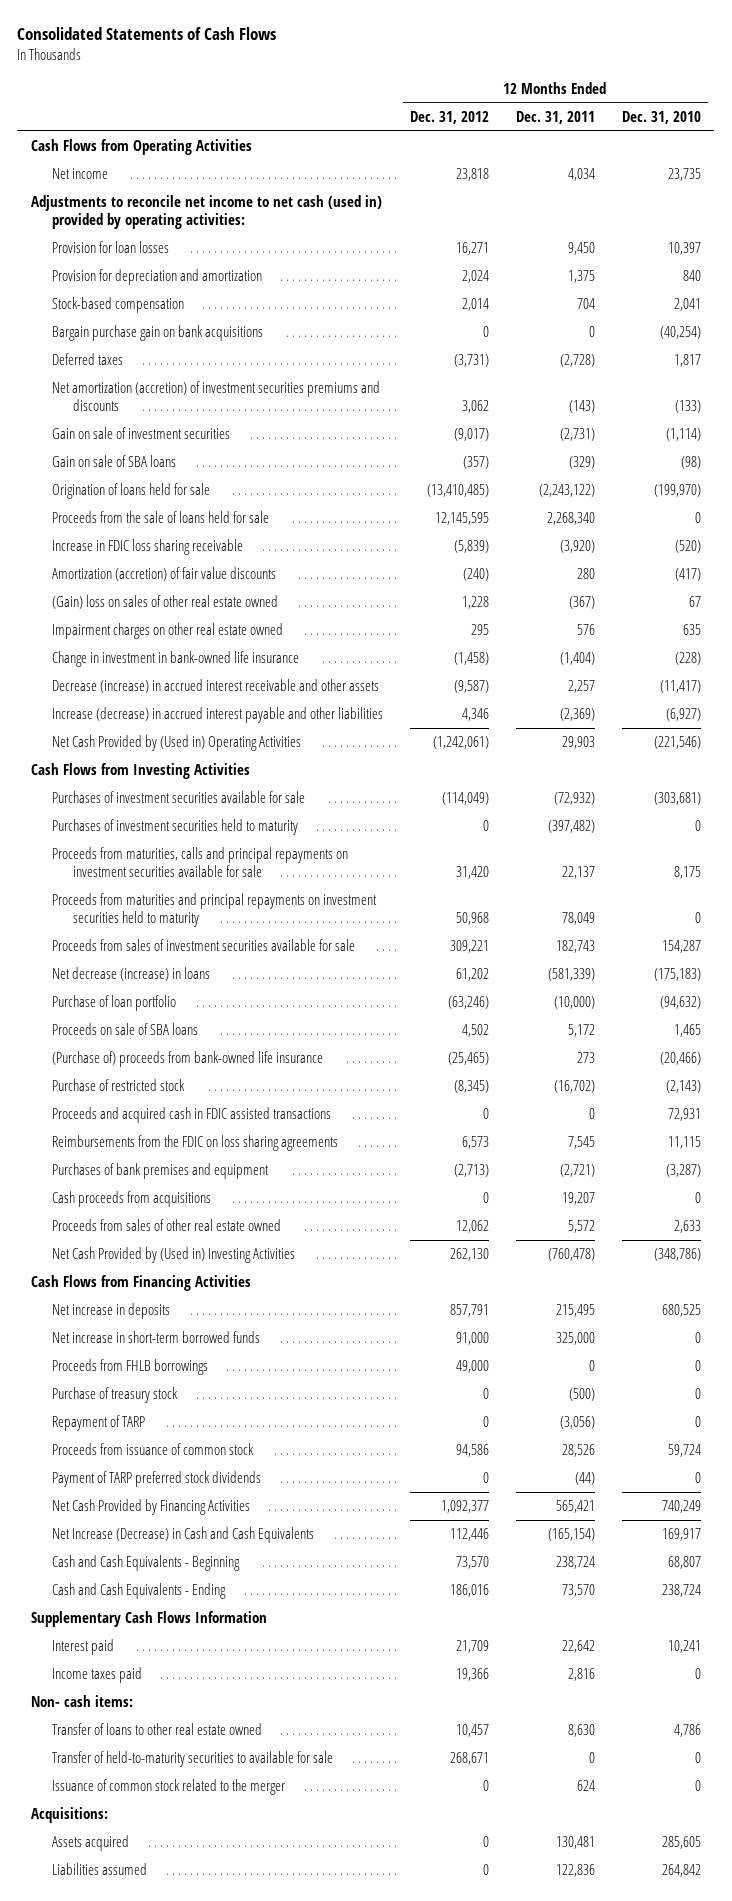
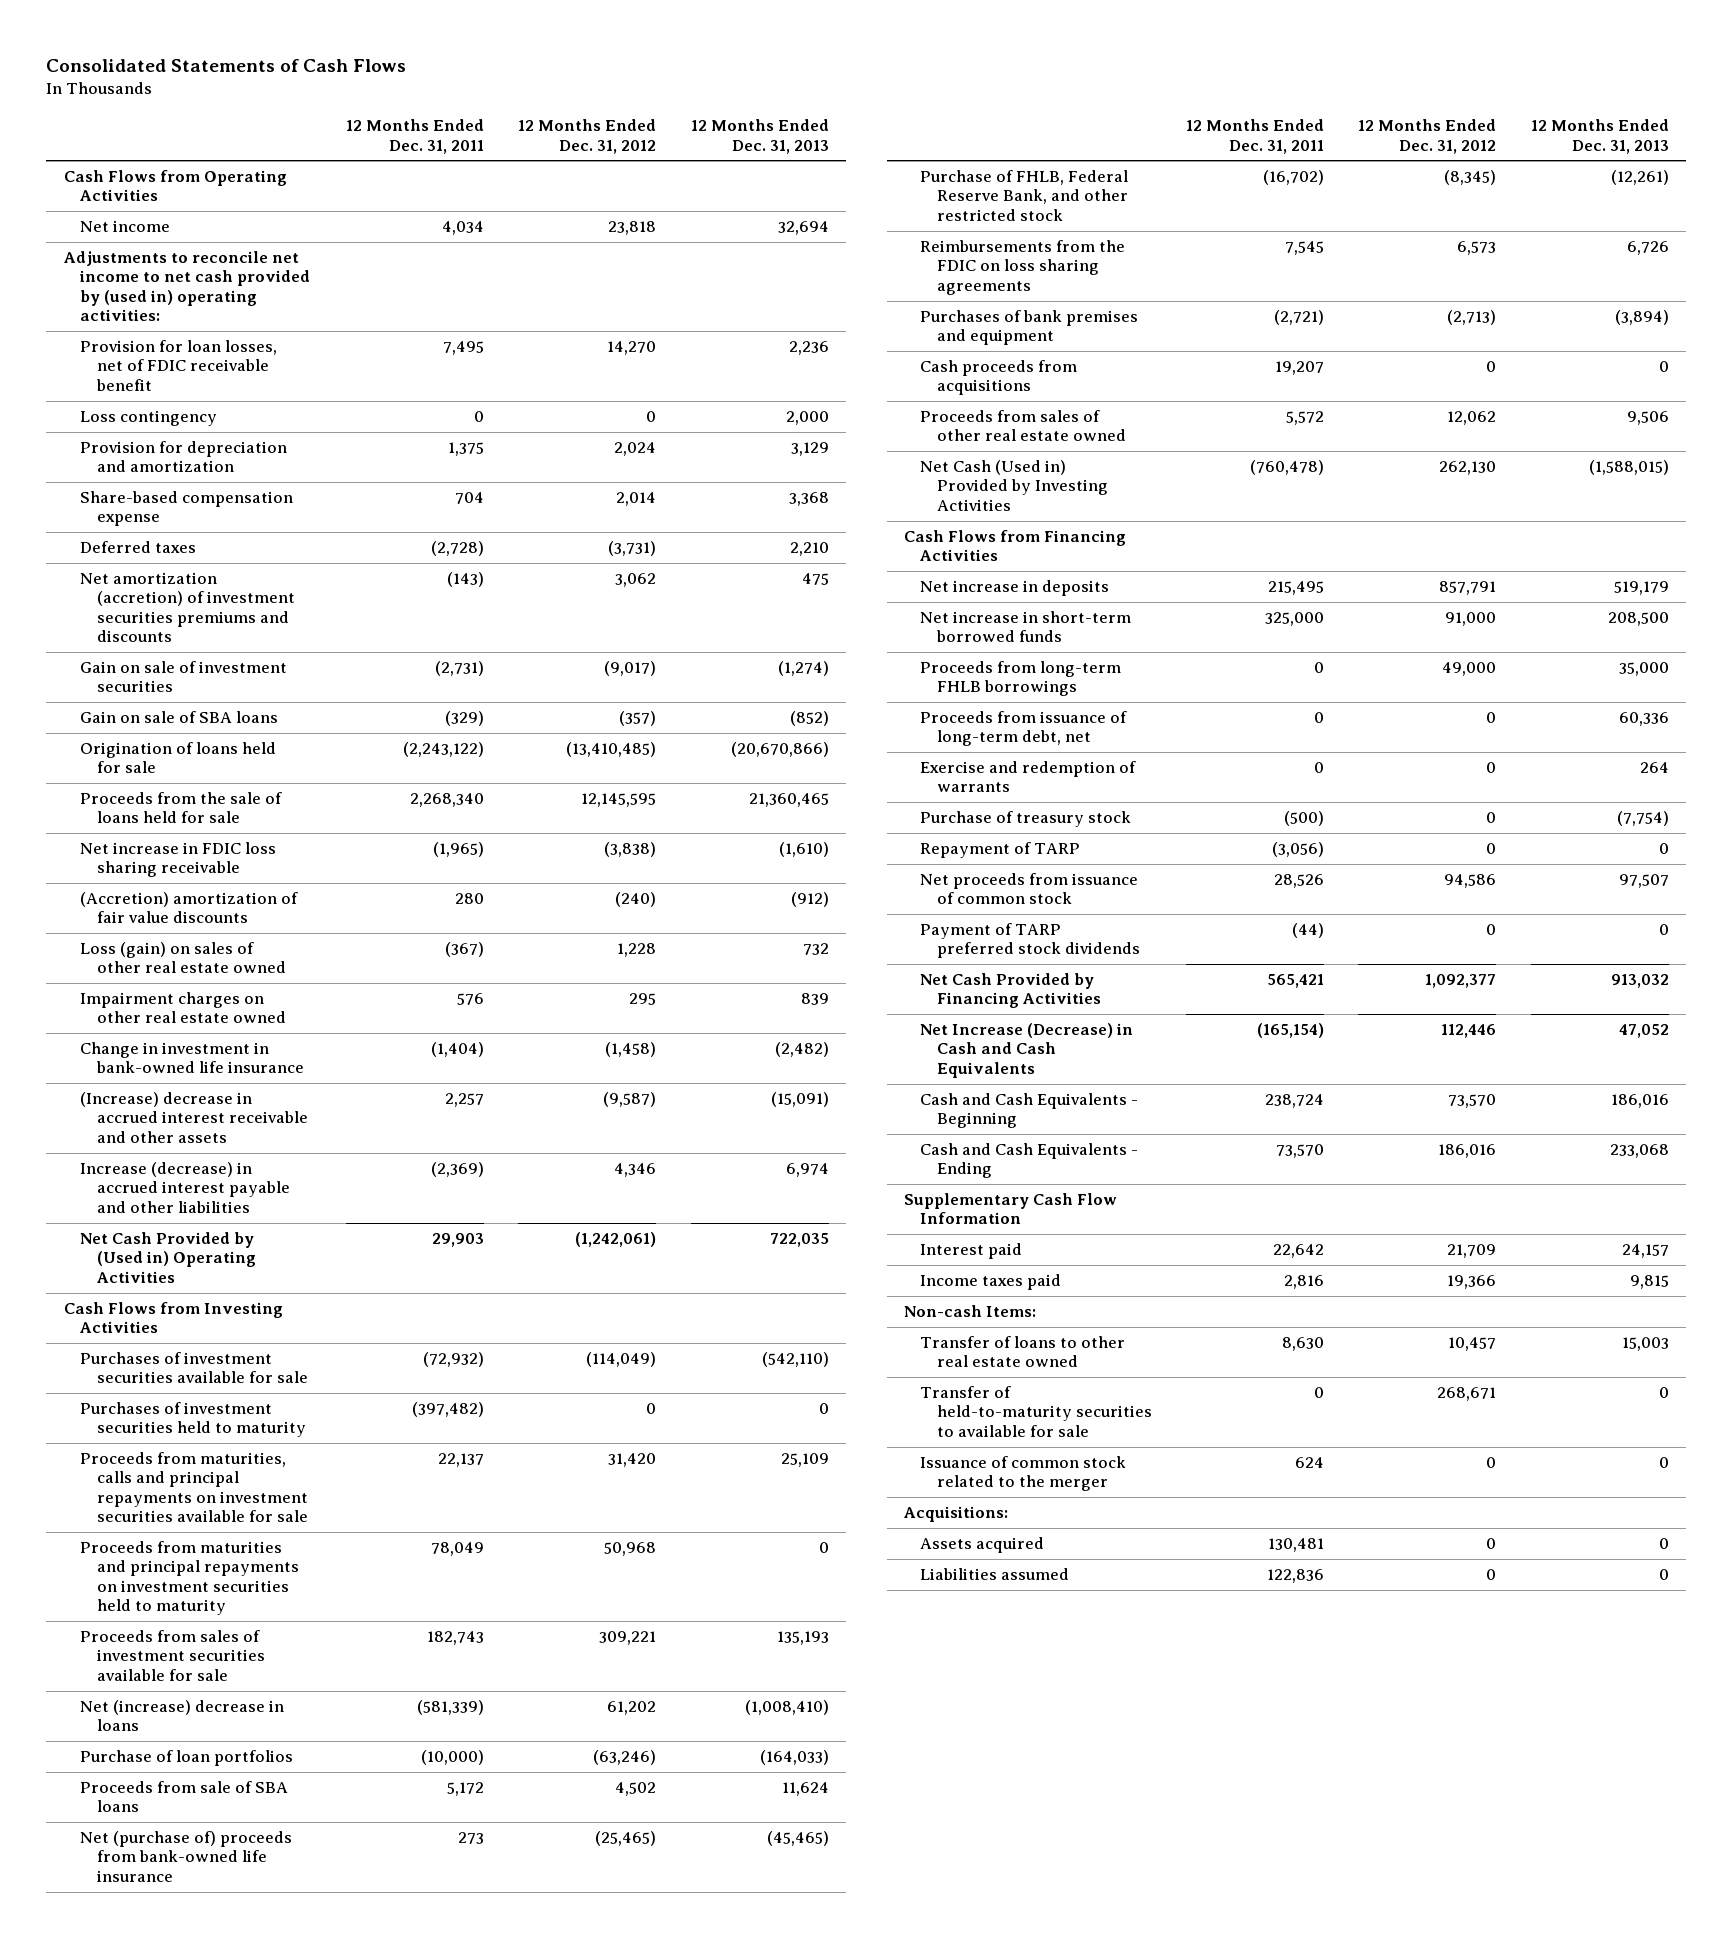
[621,110,701,124] Dec. 31, 2010 -> none
none -> [690,119,829,154] 12 Months Ended Dec. 31, 2013
[30,195,382,229] Adjustments to reconcile net income to net cash (used in) provided by operating activities: -> [63,250,311,322] Adjustments to reconcile net income to net cash provided by (used in) operating activities:
[52,241,170,254] Provision for loan losses -> [80,339,278,391] Provision for loan losses, net of FDIC receivable benefit
[456,242,490,256] 16,271 -> [607,340,657,355] 14,270
[567,242,595,256] 9,450 -> [443,340,485,355] 7,495
none -> [80,409,218,426] Loss contingency
[52,325,264,342] Bargain purchase gain on bank acquisitions -> none
[52,297,185,314] Stock-based compensation -> [80,490,294,527] Share-based compensation expense
[52,539,244,556] Increase in FDIC loss sharing receivable -> [80,841,277,878] Net increase in FDIC loss sharing receivable
[454,540,490,554] (5,839) -> [604,841,657,857] (3,838)
[559,540,595,554] (3,920) -> [433,841,485,857] (1,965)
[52,567,277,582] Amortization (accretion) of fair value discounts -> [80,891,299,924] (Accretion) amortization of fair value discounts
[52,595,279,610] (Gain) loss on sales of other real estate owned -> [80,941,286,974] Loss (gain) on sales of other real estate owned
[52,679,380,694] Decrease (increase) in accrued interest receivable and other assets -> [80,1091,308,1143] (Increase) decrease in accrued interest receivable and other assets
[52,1107,332,1124] Proceeds and acquired cash in FDIC assisted transactions -> none
[52,967,211,982] Net decrease (increase) in loans -> [80,1699,285,1732] Net (increase) decrease in loans
[52,995,177,1012] Purchase of loan portfolio -> [80,1749,294,1766] Purchase of loan portfolios
[52,1023,199,1036] Proceeds on sale of SBA loans -> [80,1780,289,1813] Proceeds from sale of SBA loans
[52,1051,324,1068] (Purchase of) proceeds from bank-owned life insurance -> [80,1830,293,1882] Net (purchase of) proceeds from bank-owned life insurance
[52,1079,186,1092] Purchase of restricted stock -> [920,169,1129,221] Purchase of FHLB, Federal Reserve Bank, and other restricted stock
[52,1247,296,1264] Net Cash Provided by (Used in) Investing Activities -> [920,459,1109,511] Net Cash (Used in) Provided by Investing Activities
[52,1359,209,1376] Proceeds from FHLB borrowings -> [920,660,1122,697] Proceeds from long-term FHLB borrowings
none -> [920,710,1128,747] Proceeds from issuance of long-term debt, net
none -> [920,760,1137,793] Exercise and redemption of warrants
[52,1443,255,1456] Proceeds from issuance of common stock -> [920,872,1139,905] Net proceeds from issuance of common stock
[30,1611,267,1628] Supplementary Cash Flows Information -> [903,1192,1117,1225] Supplementary Cash Flow Information
[30,1695,133,1708] Non- cash items: -> [903,1304,1036,1317] Non-cash Items:

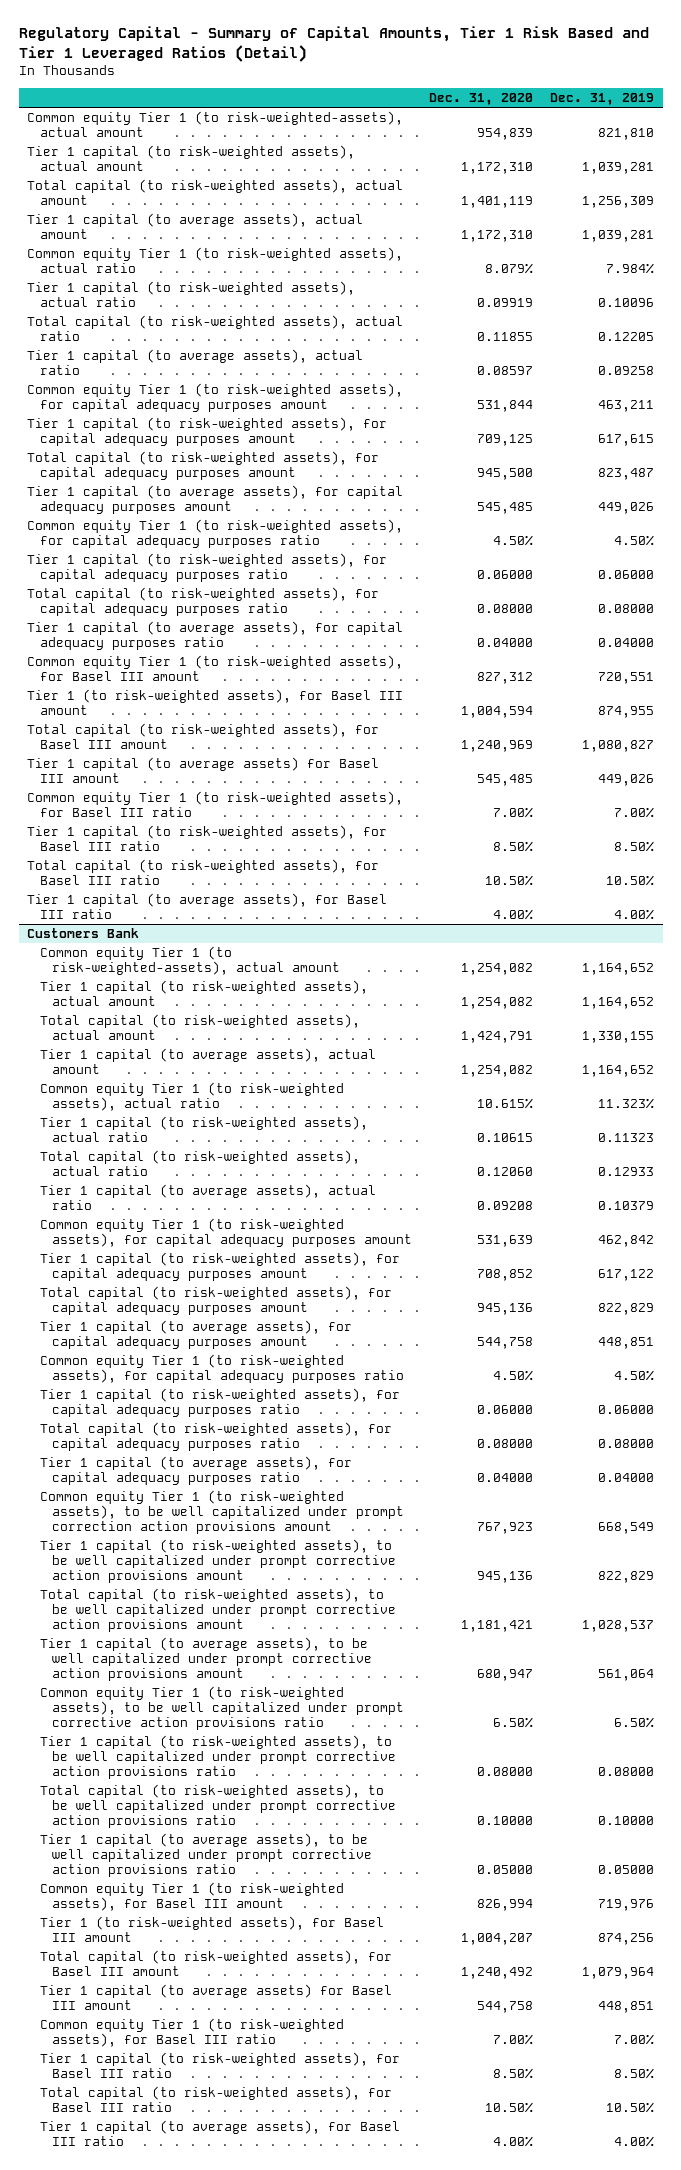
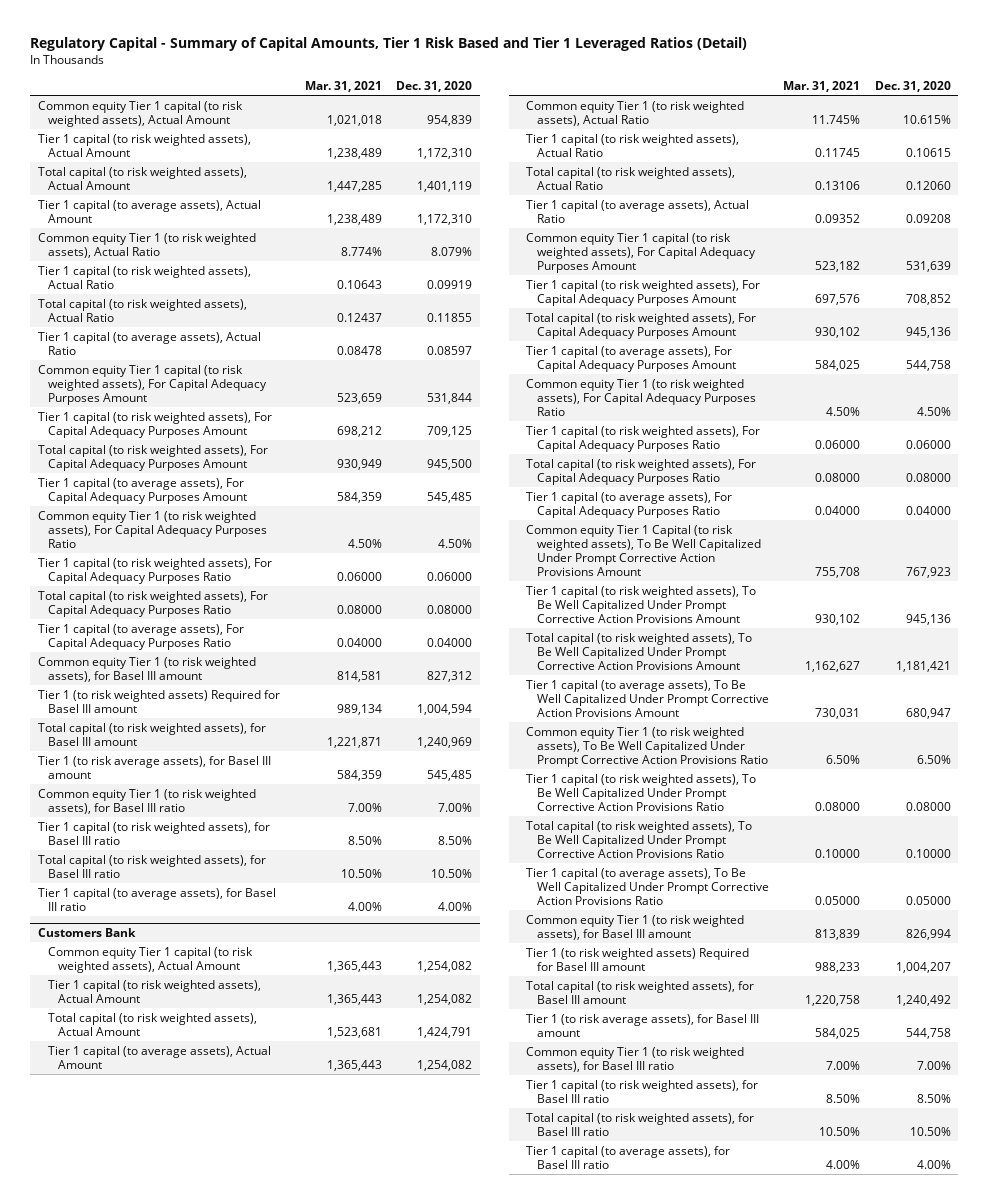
[550,93,655,106] Dec. 31, 2019 -> none
none -> [304,80,382,92] Mar. 31, 2021
[27,111,404,137] Common equity Tier 1 (to risk-weighted-assets), actual amount -> [37,100,243,127] Common equity Tier 1 capital (to risk weighted assets), Actual Amount
[27,145,356,171] Tier 1 capital (to risk-weighted assets), actual amount -> [37,133,251,157] Tier 1 capital (to risk weighted assets), Actual Amount
[27,179,404,205] Total capital (to risk-weighted assets), actual amount -> [37,166,247,190] Total capital (to risk weighted assets), Actual Amount
[27,213,364,239] Tier 1 capital (to average assets), actual amount -> [37,199,261,223] Tier 1 capital (to average assets), Actual Amount
[27,247,404,273] Common equity Tier 1 (to risk-weighted assets), actual ratio -> [37,232,256,258] Common equity Tier 1 (to risk weighted assets), Actual Ratio
[27,281,356,307] Tier 1 capital (to risk-weighted assets), actual ratio -> [37,265,251,289] Tier 1 capital (to risk weighted assets), Actual Ratio
[27,315,404,341] Total capital (to risk-weighted assets), actual ratio -> [37,298,247,322] Total capital (to risk weighted assets), Actual Ratio
[27,349,364,375] Tier 1 capital (to average assets), actual ratio -> [37,331,261,355] Tier 1 capital (to average assets), Actual Ratio
[27,383,404,412] Common equity Tier 1 (to risk-weighted assets), for capital adequacy purposes amount -> [37,364,267,405] Common equity Tier 1 capital (to risk weighted assets), For Capital Adequacy Purposes Amount
[27,417,388,446] Tier 1 capital (to risk-weighted assets), for capital adequacy purposes amount -> [37,411,272,438] Tier 1 capital (to risk weighted assets), For Capital Adequacy Purposes Amount
[27,451,380,480] Total capital (to risk-weighted assets), for capital adequacy purposes amount -> [37,444,268,471] Total capital (to risk weighted assets), For Capital Adequacy Purposes Amount
[27,485,404,514] Tier 1 capital (to average assets), for capital adequacy purposes amount -> [37,477,247,504] Tier 1 capital (to average assets), For Capital Adequacy Purposes Amount
[27,519,404,548] Common equity Tier 1 (to risk-weighted assets), for capital adequacy purposes ratio -> [37,510,267,548] Common equity Tier 1 (to risk weighted assets), For Capital Adequacy Purposes Ratio
[27,553,388,582] Tier 1 capital (to risk-weighted assets), for capital adequacy purposes ratio -> [37,557,272,584] Tier 1 capital (to risk weighted assets), For Capital Adequacy Purposes Ratio
[27,587,380,616] Total capital (to risk-weighted assets), for capital adequacy purposes ratio -> [37,590,268,617] Total capital (to risk weighted assets), For Capital Adequacy Purposes Ratio
[27,621,404,650] Tier 1 capital (to average assets), for capital adequacy purposes ratio -> [37,623,244,650] Tier 1 capital (to average assets), For Capital Adequacy Purposes Ratio
[27,655,404,681] Common equity Tier 1 (to risk-weighted assets), for Basel III amount -> [37,656,256,682] Common equity Tier 1 (to risk weighted assets), for Basel III amount
[27,689,404,715] Tier 1 (to risk-weighted assets), for Basel III amount -> [37,689,280,713] Tier 1 (to risk weighted assets) Required for Basel III amount
[27,723,380,749] Total capital (to risk-weighted assets), for Basel III amount -> [37,722,266,746] Total capital (to risk weighted assets), for Basel III amount
[27,757,380,783] Tier 1 capital (to average assets) for Basel III amount -> [37,755,271,779] Tier 1 (to risk average assets), for Basel III amount
[27,791,404,817] Common equity Tier 1 (to risk-weighted assets), for Basel III ratio -> [37,788,256,814] Common equity Tier 1 (to risk weighted assets), for Basel III ratio
[27,825,388,851] Tier 1 capital (to risk-weighted assets), for Basel III ratio -> [37,821,270,845] Tier 1 capital (to risk weighted assets), for Basel III ratio
[27,859,380,885] Total capital (to risk-weighted assets), for Basel III ratio -> [37,854,266,878] Total capital (to risk weighted assets), for Basel III ratio
[39,946,341,975] Common equity Tier 1 (to risk-weighted-assets), actual amount -> [47,946,253,973] Common equity Tier 1 capital (to risk weighted assets), Actual Amount
[39,980,368,1006] Tier 1 capital (to risk-weighted assets), actual amount -> [47,979,261,1003] Tier 1 capital (to risk weighted assets), Actual Amount
[39,1014,360,1040] Total capital (to risk-weighted assets), actual amount -> [47,1012,257,1036] Total capital (to risk weighted assets), Actual Amount
[39,1048,376,1074] Tier 1 capital (to average assets), actual amount -> [47,1045,271,1069] Tier 1 capital (to average assets), Actual Amount
[39,1082,344,1111] Common equity Tier 1 (to risk-weighted assets), actual ratio -> [526,100,745,126] Common equity Tier 1 (to risk weighted assets), Actual Ratio
[39,1116,368,1142] Tier 1 capital (to risk-weighted assets), actual ratio -> [526,133,740,157] Tier 1 capital (to risk weighted assets), Actual Ratio
[39,1150,360,1176] Total capital (to risk-weighted assets), actual ratio -> [526,166,736,190] Total capital (to risk weighted assets), Actual Ratio
[39,1184,376,1210] Tier 1 capital (to average assets), actual ratio -> [526,199,750,223] Tier 1 capital (to average assets), Actual Ratio
[39,1218,413,1247] Common equity Tier 1 (to risk-weighted assets), for capital adequacy purposes amount -> [526,232,756,273] Common equity Tier 1 capital (to risk weighted assets), For Capital Adequacy Purposes Amount
[39,1252,400,1281] Tier 1 capital (to risk-weighted assets), for capital adequacy purposes amount -> [526,279,761,306] Tier 1 capital (to risk weighted assets), For Capital Adequacy Purposes Amount
[39,1286,392,1315] Total capital (to risk-weighted assets), for capital adequacy purposes amount -> [526,312,757,339] Total capital (to risk weighted assets), For Capital Adequacy Purposes Amount
[39,1320,352,1349] Tier 1 capital (to average assets), for capital adequacy purposes amount -> [526,345,736,372] Tier 1 capital (to average assets), For Capital Adequacy Purposes Amount
[39,1354,405,1383] Common equity Tier 1 (to risk-weighted assets), for capital adequacy purposes ratio -> [526,378,756,416] Common equity Tier 1 (to risk weighted assets), For Capital Adequacy Purposes Ratio
[39,1388,400,1417] Tier 1 capital (to risk-weighted assets), for capital adequacy purposes ratio -> [526,425,761,452] Tier 1 capital (to risk weighted assets), For Capital Adequacy Purposes Ratio
[39,1422,392,1451] Total capital (to risk-weighted assets), for capital adequacy purposes ratio -> [526,458,757,485] Total capital (to risk weighted assets), For Capital Adequacy Purposes Ratio
[39,1456,352,1485] Tier 1 capital (to average assets), for capital adequacy purposes ratio -> [526,491,733,518] Tier 1 capital (to average assets), For Capital Adequacy Purposes Ratio
[39,1490,405,1534] Common equity Tier 1 (to risk-weighted assets), to be well capitalized under prompt correction action provisions amount -> [526,524,761,576] Common equity Tier 1 Capital (to risk weighted assets), To Be Well Capitalized Under Prompt Corrective Action Provisions Amount
[39,1539,397,1583] Tier 1 capital (to risk-weighted assets), to be well capitalized under prompt corrective action provisions amount -> [526,585,757,623] Tier 1 capital (to risk weighted assets), To Be Well Capitalized Under Prompt Corrective Action Provisions Amount
[39,1588,397,1632] Total capital (to risk-weighted assets), to be well capitalized under prompt corrective action provisions amount -> [526,632,753,670] Total capital (to risk weighted assets), To Be Well Capitalized Under Prompt Corrective Action Provisions Amount
[39,1637,373,1681] Tier 1 capital (to average assets), to be well capitalized under prompt corrective action provisions amount -> [526,679,769,717] Tier 1 capital (to average assets), To Be Well Capitalized Under Prompt Corrective Action Provisions Amount
[39,1686,405,1730] Common equity Tier 1 (to risk-weighted assets), to be well capitalized under prompt corrective action provisions ratio -> [526,726,768,767] Common equity Tier 1 (to risk weighted assets), To Be Well Capitalized Under Prompt Corrective Action Provisions Ratio
[39,1735,397,1779] Tier 1 capital (to risk-weighted assets), to be well capitalized under prompt corrective action provisions ratio -> [526,773,757,811] Tier 1 capital (to risk weighted assets), To Be Well Capitalized Under Prompt Corrective Action Provisions Ratio
[39,1784,397,1828] Total capital (to risk-weighted assets), to be well capitalized under prompt corrective action provisions ratio -> [526,820,753,858] Total capital (to risk weighted assets), To Be Well Capitalized Under Prompt Corrective Action Provisions Ratio
[39,1833,373,1877] Tier 1 capital (to average assets), to be well capitalized under prompt corrective action provisions ratio -> [526,867,769,905] Tier 1 capital (to average assets), To Be Well Capitalized Under Prompt Corrective Action Provisions Ratio
[39,1882,344,1911] Common equity Tier 1 (to risk-weighted assets), for Basel III amount -> [526,914,745,940] Common equity Tier 1 (to risk weighted assets), for Basel III amount
[39,1916,384,1942] Tier 1 (to risk-weighted assets), for Basel III amount -> [526,947,750,971] Tier 1 (to risk weighted assets) Required for Basel III amount
[39,1950,392,1976] Total capital (to risk-weighted assets), for Basel III amount -> [526,980,755,1004] Total capital (to risk weighted assets), for Basel III amount
[39,1984,392,2010] Tier 1 capital (to average assets) for Basel III amount -> [526,1013,760,1037] Tier 1 (to risk average assets), for Basel III amount
[39,2018,344,2047] Common equity Tier 1 (to risk-weighted assets), for Basel III ratio -> [526,1046,745,1072] Common equity Tier 1 (to risk weighted assets), for Basel III ratio
[39,2052,400,2078] Tier 1 capital (to risk-weighted assets), for Basel III ratio -> [526,1079,759,1103] Tier 1 capital (to risk weighted assets), for Basel III ratio
[39,2086,392,2112] Total capital (to risk-weighted assets), for Basel III ratio -> [526,1112,755,1136] Total capital (to risk weighted assets), for Basel III ratio

